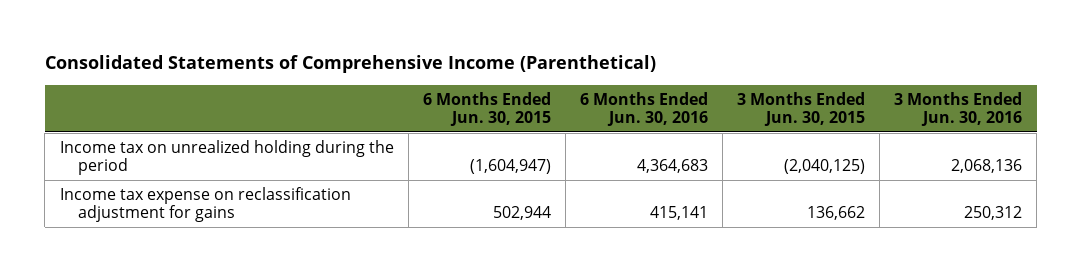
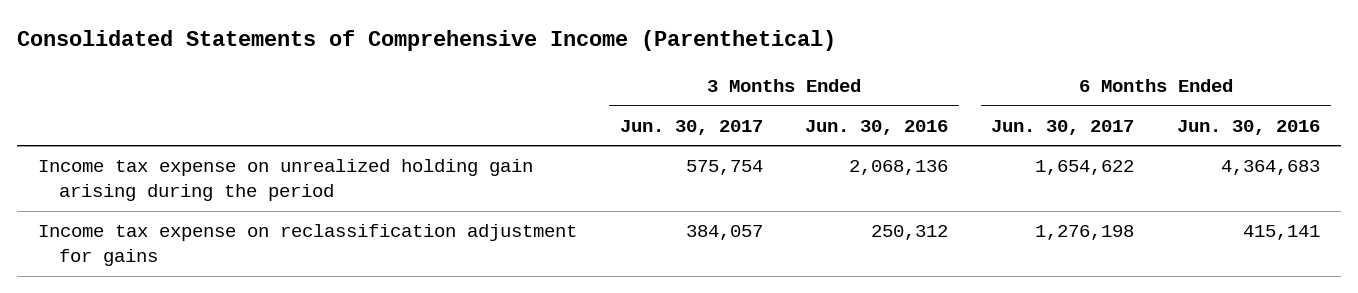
[422,91,551,127] 6 Months Ended Jun. 30, 2015 -> none
[736,91,865,127] 3 Months Ended Jun. 30, 2015 -> none
none -> [619,119,763,135] Jun. 30, 2017
none -> [991,119,1135,135] Jun. 30, 2017
[59,139,394,176] Income tax on unrealized holding during the period -> [38,159,534,201] Income tax expense on unrealized holding gain arising during the period

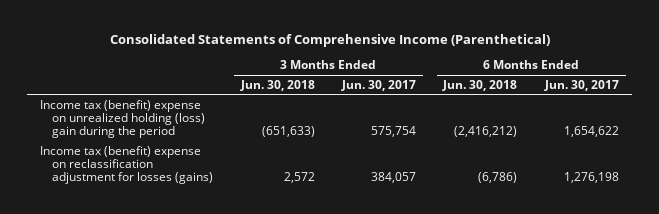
[805,119,949,135] Jun. 30, 2016 -> none
[1176,119,1320,135] Jun. 30, 2016 -> none
none -> [239,79,315,91] Jun. 30, 2018
none -> [442,79,518,91] Jun. 30, 2018
[38,159,534,201] Income tax expense on unrealized holding gain arising during the period -> [40,99,206,139] Income tax (benefit) expense on unrealized holding (loss) gain during the period
[38,224,578,266] Income tax expense on reclassification adjustment for gains -> [40,145,214,185] Income tax (benefit) expense on reclassification adjustment for losses (gains)

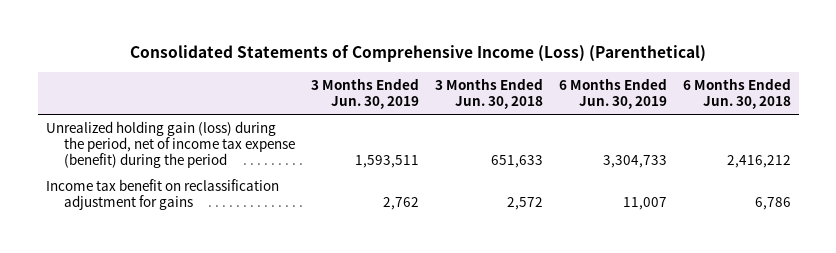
[109,34,550,48] Consolidated Statements of Comprehensive Income (Parenthetical) -> [130,45,707,63] Consolidated Statements of Comprehensive Income (Loss) (Parenthetical)
[340,79,416,91] Jun. 30, 2017 -> none
[543,79,619,91] Jun. 30, 2017 -> none
none -> [310,77,419,109] 3 Months Ended Jun. 30, 2019
none -> [558,77,667,109] 6 Months Ended Jun. 30, 2019
[40,99,206,139] Income tax (benefit) expense on unrealized holding (loss) gain during the period -> [45,121,295,169] Unrealized holding gain (loss) during the period, net of income tax expense (benefit) during the period
[261,126,315,138] (651,633) -> [490,155,543,169] 651,633
[454,126,518,138] (2,416,212) -> [726,155,791,169] 2,416,212
[40,145,214,185] Income tax (benefit) expense on reclassification adjustment for losses (gains) -> [45,179,279,211] Income tax benefit on reclassification adjustment for gains
[478,172,518,184] (6,786) -> [754,197,791,211] 6,786

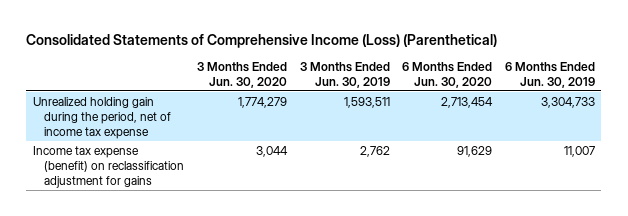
[434,77,543,109] 3 Months Ended Jun. 30, 2018 -> none
[682,77,791,109] 6 Months Ended Jun. 30, 2018 -> none
none -> [196,61,287,88] 3 Months Ended Jun. 30, 2020
none -> [402,61,493,88] 6 Months Ended Jun. 30, 2020
[45,121,295,169] Unrealized holding gain (loss) during the period, net of income tax expense (benefit) during the period -> [32,96,172,140] Unrealized holding gain during the period, net of income tax expense
[45,179,279,211] Income tax benefit on reclassification adjustment for gains -> [32,145,185,189] Income tax expense (benefit) on reclassification adjustment for gains

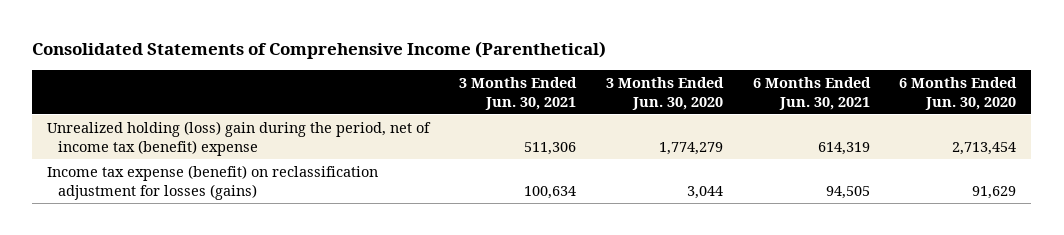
[26,33,498,48] Consolidated Statements of Comprehensive Income (Loss) (Parenthetical) -> [32,41,607,60] Consolidated Statements of Comprehensive Income (Parenthetical)
[299,61,390,88] 3 Months Ended Jun. 30, 2019 -> none
[504,61,595,88] 6 Months Ended Jun. 30, 2019 -> none
none -> [459,76,578,110] 3 Months Ended Jun. 30, 2021
none -> [752,76,871,110] 6 Months Ended Jun. 30, 2021
[32,96,172,140] Unrealized holding gain during the period, net of income tax expense -> [47,120,432,156] Unrealized holding (loss) gain during the period, net of income tax (benefit) expense
[32,145,185,189] Income tax expense (benefit) on reclassification adjustment for gains -> [47,164,379,200] Income tax expense (benefit) on reclassification adjustment for losses (gains)

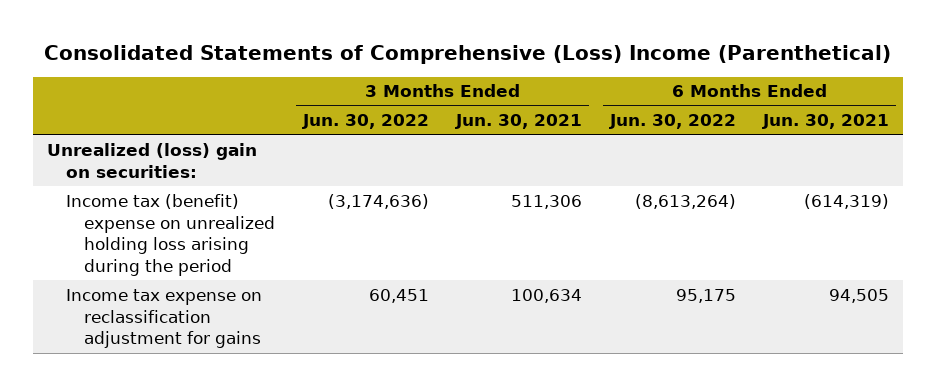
[32,41,607,60] Consolidated Statements of Comprehensive Income (Parenthetical) -> [44,44,892,64] Consolidated Statements of Comprehensive (Loss) Income (Parenthetical)
[605,76,724,110] 3 Months Ended Jun. 30, 2020 -> none
[899,76,1018,110] 6 Months Ended Jun. 30, 2020 -> none
none -> [301,114,429,130] Jun. 30, 2022
none -> [608,114,736,130] Jun. 30, 2022
none -> [46,142,257,178] Unrealized (loss) gain on securities:
[47,120,432,156] Unrealized holding (loss) gain during the period, net of income tax (benefit) expense -> [65,193,276,277] Income tax (benefit) expense on unrealized holding loss arising during the period
[817,141,870,155] 614,319 -> [804,193,890,209] (614,319)
[47,164,379,200] Income tax expense (benefit) on reclassification adjustment for losses (gains) -> [65,288,262,349] Income tax expense on reclassification adjustment for gains

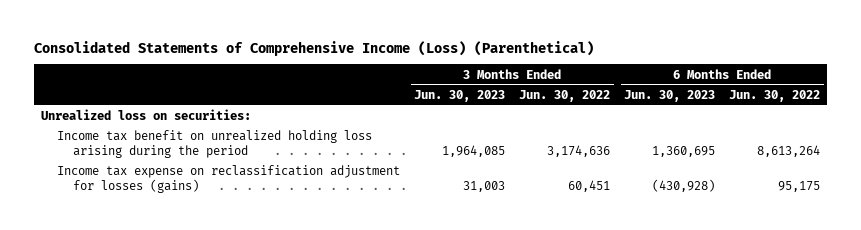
[44,44,892,64] Consolidated Statements of Comprehensive (Loss) Income (Parenthetical) -> [34,40,595,56] Consolidated Statements of Comprehensive Income (Loss) (Parenthetical)
[455,114,583,130] Jun. 30, 2021 -> none
[762,114,890,130] Jun. 30, 2021 -> none
none -> [414,89,506,102] Jun. 30, 2023
none -> [624,89,716,102] Jun. 30, 2023
[46,142,257,178] Unrealized (loss) gain on securities: -> [41,109,252,121] Unrealized loss on securities:
[65,193,276,277] Income tax (benefit) expense on unrealized holding loss arising during the period -> [57,130,373,159] Income tax benefit on unrealized holding loss arising during the period
[327,193,429,209] (3,174,636) -> [547,145,611,158] 3,174,636
[634,193,736,209] (8,613,264) -> [757,145,821,158] 8,613,264
[65,288,262,349] Income tax expense on reclassification adjustment for gains -> [57,165,401,194] Income tax expense on reclassification adjustment for losses (gains)

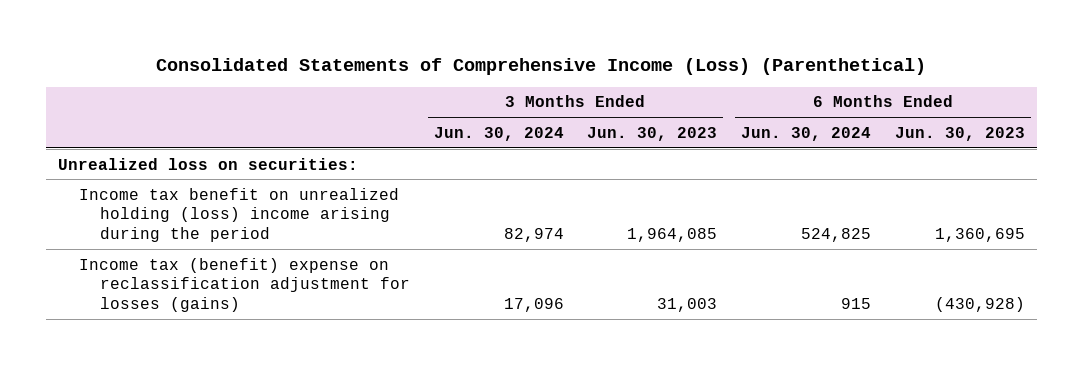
[519,89,611,102] Jun. 30, 2022 -> none
[729,89,821,102] Jun. 30, 2022 -> none
none -> [433,126,564,141] Jun. 30, 2024
none -> [741,126,872,141] Jun. 30, 2024
[57,130,373,159] Income tax benefit on unrealized holding loss arising during the period -> [78,187,399,242] Income tax benefit on unrealized holding (loss) income arising during the period
[57,165,401,194] Income tax expense on reclassification adjustment for losses (gains) -> [78,257,410,312] Income tax (benefit) expense on reclassification adjustment for losses (gains)

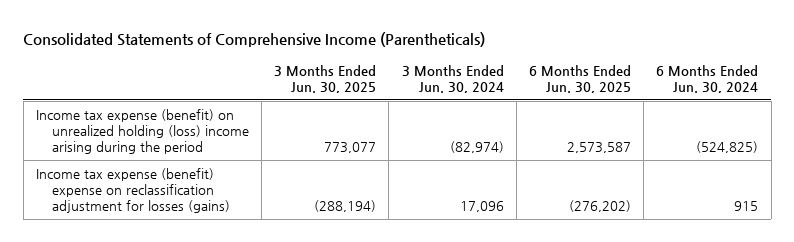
[156,57,927,75] Consolidated Statements of Comprehensive Income (Loss) (Parenthetical) -> [23,31,486,47] Consolidated Statements of Comprehensive Income (Parentheticals)
[587,126,718,141] Jun. 30, 2023 -> none
[895,126,1026,141] Jun. 30, 2023 -> none
none -> [274,64,377,93] 3 Months Ended Jun. 30, 2025
none -> [529,64,632,93] 6 Months Ended Jun. 30, 2025
[57,157,358,170] Unrealized loss on securities: -> none
[78,187,399,242] Income tax benefit on unrealized holding (loss) income arising during the period -> [36,108,249,155] Income tax expense (benefit) on unrealized holding (loss) income arising during the period
[503,227,564,242] 82,974 -> [449,141,504,154] (82,974)
[801,227,872,242] 524,825 -> [696,141,759,154] (524,825)
[78,257,410,312] Income tax (benefit) expense on reclassification adjustment for losses (gains) -> [36,167,230,214] Income tax expense (benefit) expense on reclassification adjustment for losses (gains)

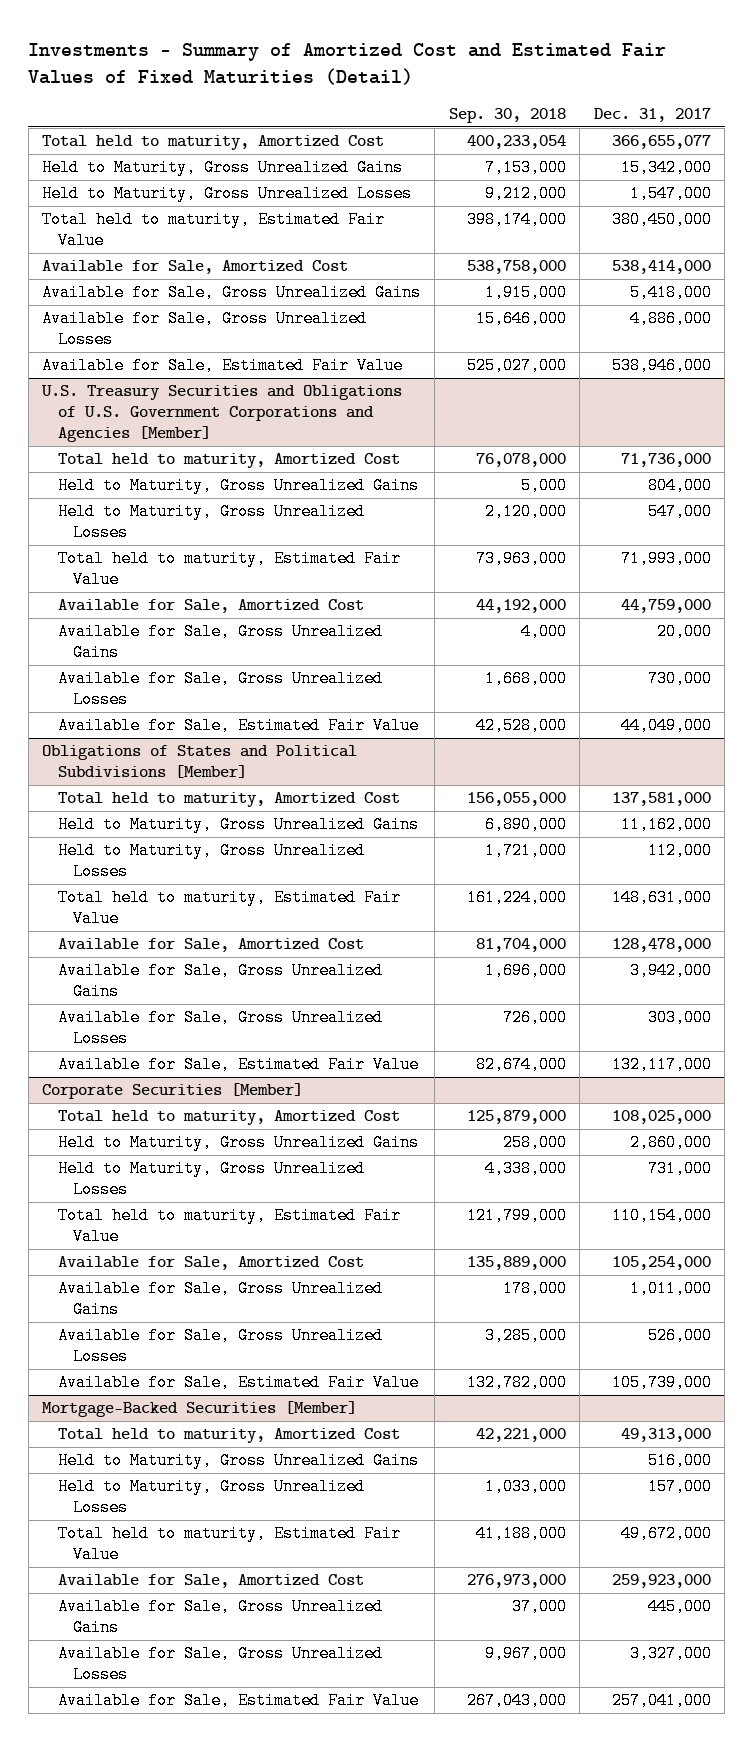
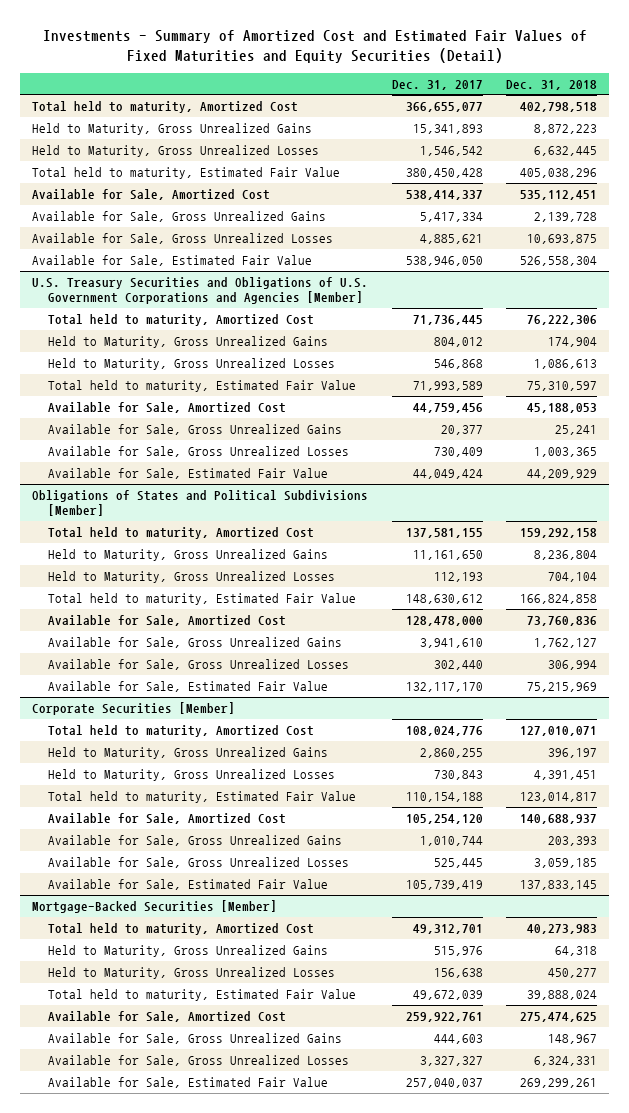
[28,42,667,86] Investments - Summary of Amortized Cost and Estimated Fair Values of Fixed Maturities (Detail) -> [42,29,587,63] Investments - Summary of Amortized Cost and Estimated Fair Values of Fixed Maturities and Equity Securities (Detail)
[448,108,566,124] Sep. 30, 2018 -> none
none -> [506,79,598,90] Dec. 31, 2018
[620,159,712,177] 15,342,000 -> [412,123,483,134] 15,341,893
[629,185,712,203] 1,547,000 -> [419,145,483,156] 1,546,542
[611,211,712,229] 380,450,000 -> [405,167,483,178] 380,450,428
[611,260,711,275] 538,414,000 -> [405,189,483,200] 538,414,337
[629,284,712,302] 5,418,000 -> [419,211,483,222] 5,417,334
[629,310,712,328] 4,886,000 -> [419,233,483,244] 4,885,621
[611,357,712,375] 538,946,000 -> [405,255,483,266] 538,946,050
[620,453,711,468] 71,736,000 -> [412,314,483,325] 71,736,445
[647,477,712,495] 804,000 -> [433,336,483,347] 804,012
[647,503,712,521] 547,000 -> [433,358,483,369] 546,868
[620,550,712,568] 71,993,000 -> [412,380,483,391] 71,993,589
[620,599,711,614] 44,759,000 -> [412,402,483,413] 44,759,456
[656,623,712,641] 20,000 -> [440,424,483,435] 20,377
[647,670,712,688] 730,000 -> [433,446,483,457] 730,409
[620,717,712,735] 44,049,000 -> [412,468,483,479] 44,049,424
[611,792,711,807] 137,581,000 -> [405,527,483,538] 137,581,155
[620,816,712,834] 11,162,000 -> [412,549,483,560] 11,161,650
[647,842,712,860] 112,000 -> [433,571,483,582] 112,193
[611,889,712,907] 148,631,000 -> [405,593,483,604] 148,630,612
[629,962,712,980] 3,942,000 -> [419,637,483,648] 3,941,610
[647,1009,712,1027] 303,000 -> [433,659,483,670] 302,440
[611,1056,712,1074] 132,117,000 -> [405,681,483,692] 132,117,170
[611,1110,711,1125] 108,025,000 -> [405,725,483,736] 108,024,776
[629,1134,712,1152] 2,860,000 -> [419,747,483,758] 2,860,255
[647,1160,712,1178] 731,000 -> [433,769,483,780] 730,843
[611,1207,712,1225] 110,154,000 -> [405,791,483,802] 110,154,188
[611,1256,711,1271] 105,254,000 -> [405,813,483,824] 105,254,120
[629,1280,712,1298] 1,011,000 -> [419,835,483,846] 1,010,744
[647,1327,712,1345] 526,000 -> [433,857,483,868] 525,445
[611,1374,712,1392] 105,739,000 -> [405,879,483,890] 105,739,419
[620,1428,711,1443] 49,313,000 -> [412,923,483,934] 49,312,701
[647,1452,712,1470] 516,000 -> [433,945,483,956] 515,976
[647,1478,712,1496] 157,000 -> [433,967,483,978] 156,638
[620,1525,712,1543] 49,672,000 -> [412,989,483,1000] 49,672,039
[611,1574,711,1589] 259,923,000 -> [405,1011,483,1022] 259,922,761
[647,1598,712,1616] 445,000 -> [433,1033,483,1044] 444,603
[629,1645,712,1663] 3,327,000 -> [419,1055,483,1066] 3,327,327
[611,1692,712,1710] 257,041,000 -> [405,1077,483,1088] 257,040,037

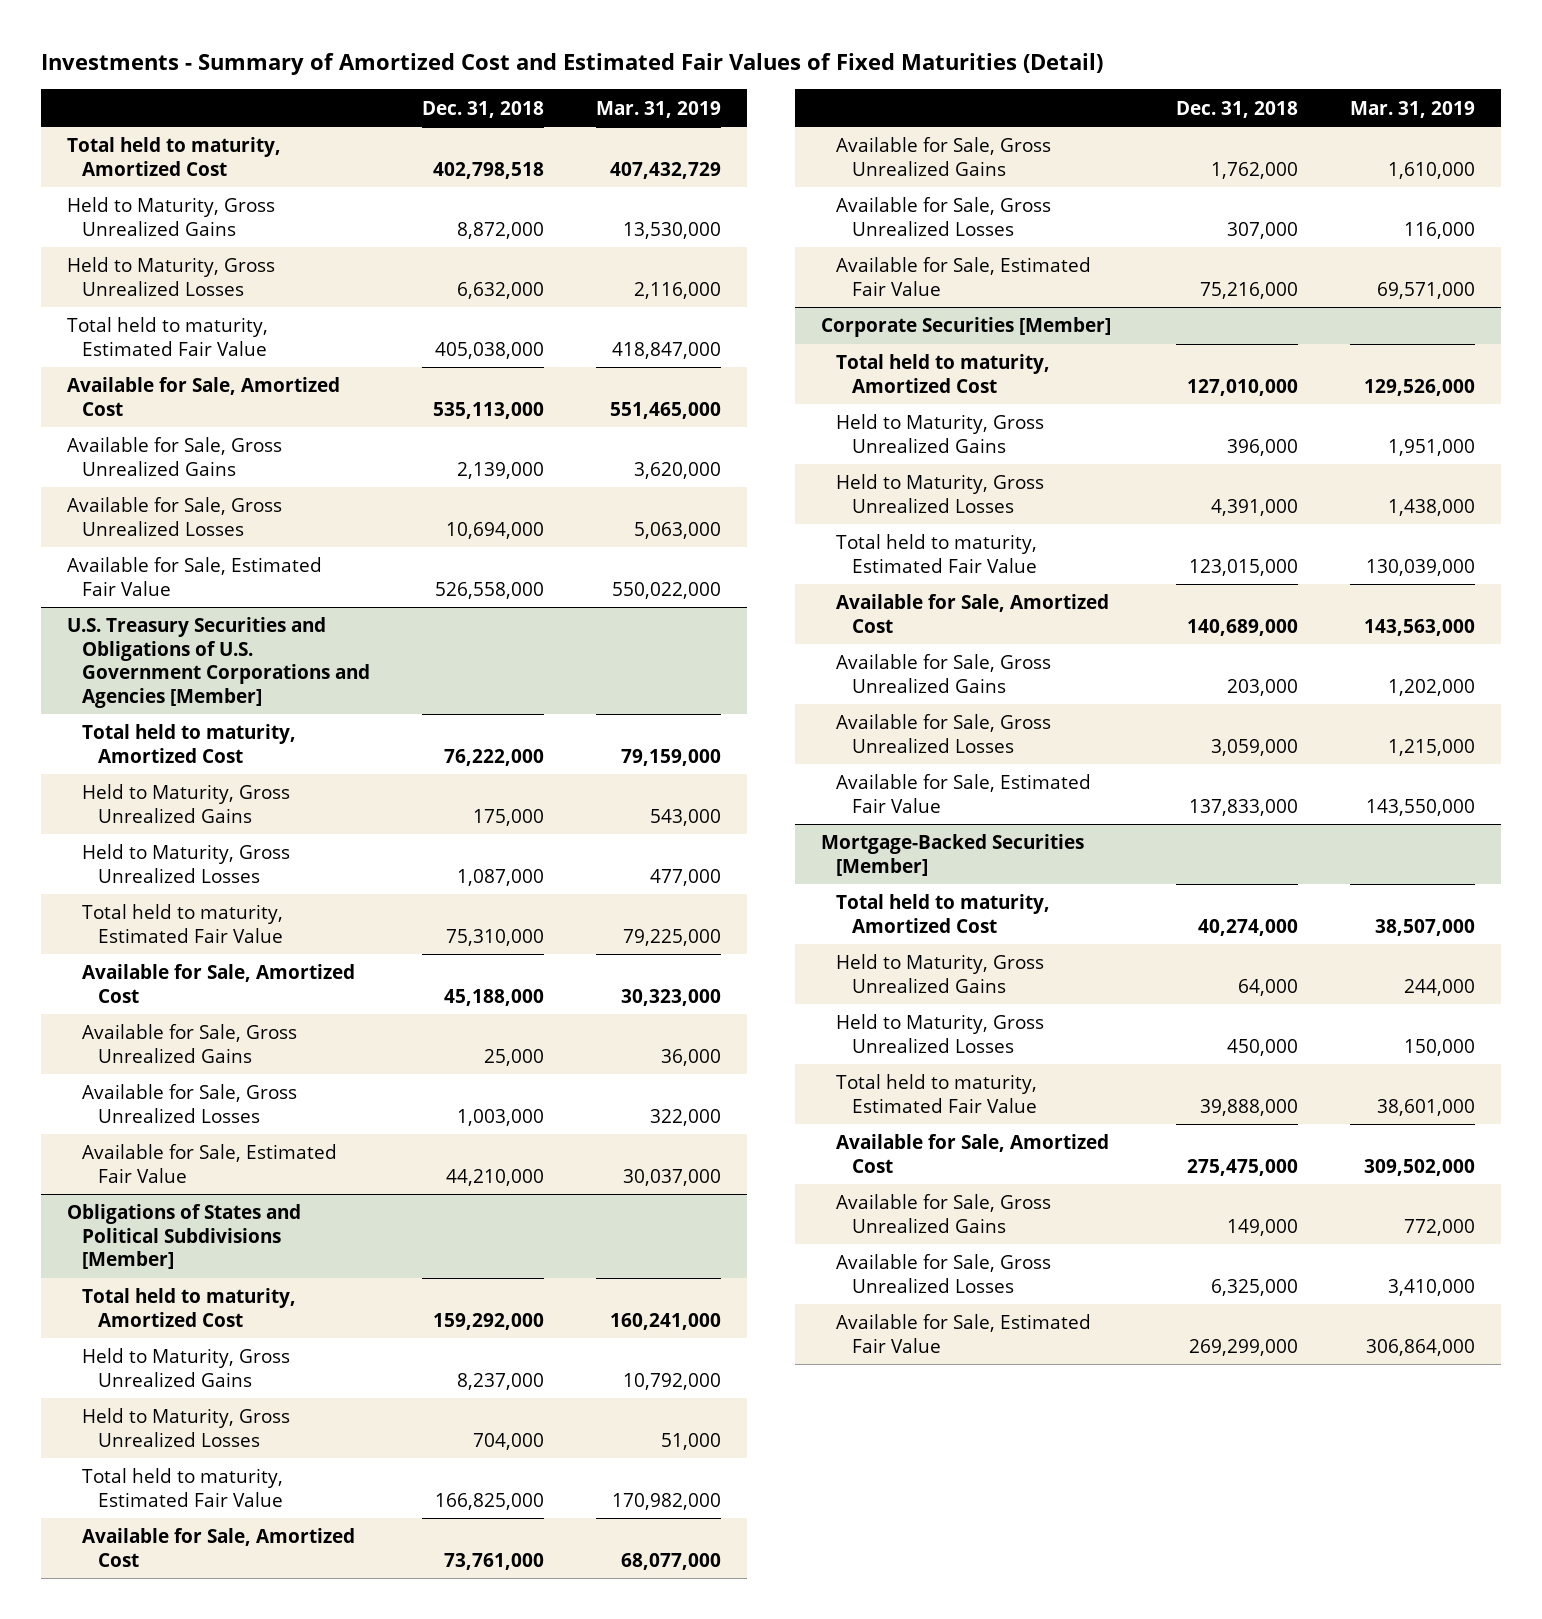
[42,29,587,63] Investments - Summary of Amortized Cost and Estimated Fair Values of Fixed Maturities and Equity Securities (Detail) -> [40,53,1103,76] Investments - Summary of Amortized Cost and Estimated Fair Values of Fixed Maturities (Detail)
[391,79,483,90] Dec. 31, 2017 -> none
none -> [596,100,722,118] Mar. 31, 2019
[534,123,598,134] 8,872,223 -> [457,221,545,239] 8,872,000
[534,145,598,156] 6,632,445 -> [457,281,545,299] 6,632,000
[520,167,598,178] 405,038,296 -> [435,341,545,359] 405,038,000
[520,189,598,200] 535,112,451 -> [433,401,545,419] 535,113,000
[534,211,598,222] 2,139,728 -> [457,461,545,479] 2,139,000
[527,233,598,244] 10,693,875 -> [446,521,545,539] 10,694,000
[520,255,598,266] 526,558,304 -> [435,581,545,599] 526,558,000
[527,314,598,325] 76,222,306 -> [444,748,545,766] 76,222,000
[548,336,598,347] 174,904 -> [473,808,545,826] 175,000
[534,358,598,369] 1,086,613 -> [457,868,545,886] 1,087,000
[527,380,598,391] 75,310,597 -> [446,928,545,946] 75,310,000
[527,402,598,413] 45,188,053 -> [444,988,545,1006] 45,188,000
[555,424,598,435] 25,241 -> [484,1048,545,1066] 25,000
[534,446,598,457] 1,003,365 -> [457,1108,545,1126] 1,003,000
[527,468,598,479] 44,209,929 -> [446,1168,545,1186] 44,210,000
[520,527,598,538] 159,292,158 -> [433,1312,545,1330] 159,292,000
[534,549,598,560] 8,236,804 -> [457,1372,545,1390] 8,237,000
[548,571,598,582] 704,104 -> [473,1432,545,1450] 704,000
[520,593,598,604] 166,824,858 -> [435,1492,545,1510] 166,825,000
[527,615,598,626] 73,760,836 -> [444,1552,545,1570] 73,761,000
[534,637,598,648] 1,762,127 -> [1211,161,1299,179] 1,762,000
[548,659,598,670] 306,994 -> [1227,221,1299,239] 307,000
[527,681,598,692] 75,215,969 -> [1200,281,1299,299] 75,216,000
[520,725,598,736] 127,010,071 -> [1187,378,1299,396] 127,010,000
[548,747,598,758] 396,197 -> [1227,438,1299,456] 396,000
[534,769,598,780] 4,391,451 -> [1211,498,1299,516] 4,391,000
[520,791,598,802] 123,014,817 -> [1189,558,1299,576] 123,015,000
[520,813,598,824] 140,688,937 -> [1187,618,1299,636] 140,689,000
[548,835,598,846] 203,393 -> [1227,678,1299,696] 203,000
[534,857,598,868] 3,059,185 -> [1211,738,1299,756] 3,059,000
[520,879,598,890] 137,833,145 -> [1189,798,1299,816] 137,833,000
[527,923,598,934] 40,273,983 -> [1198,918,1299,936] 40,274,000
[555,945,598,956] 64,318 -> [1238,978,1299,996] 64,000
[548,967,598,978] 450,277 -> [1227,1038,1299,1056] 450,000
[527,989,598,1000] 39,888,024 -> [1200,1098,1299,1116] 39,888,000
[520,1011,598,1022] 275,474,625 -> [1187,1158,1299,1176] 275,475,000
[548,1033,598,1044] 148,967 -> [1227,1218,1299,1236] 149,000
[534,1055,598,1066] 6,324,331 -> [1211,1278,1299,1296] 6,325,000
[520,1077,598,1088] 269,299,261 -> [1189,1338,1299,1356] 269,299,000

